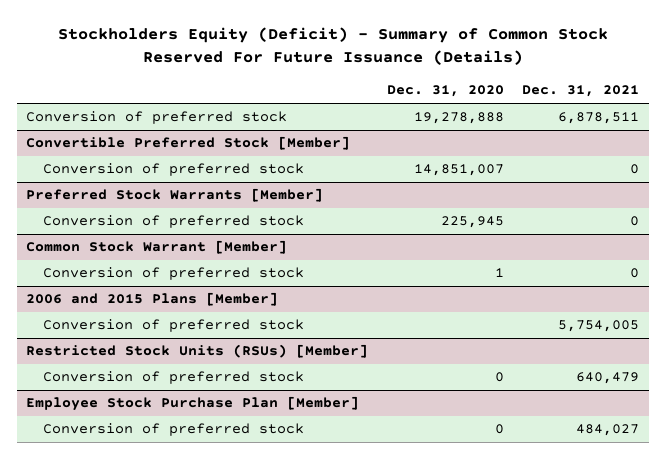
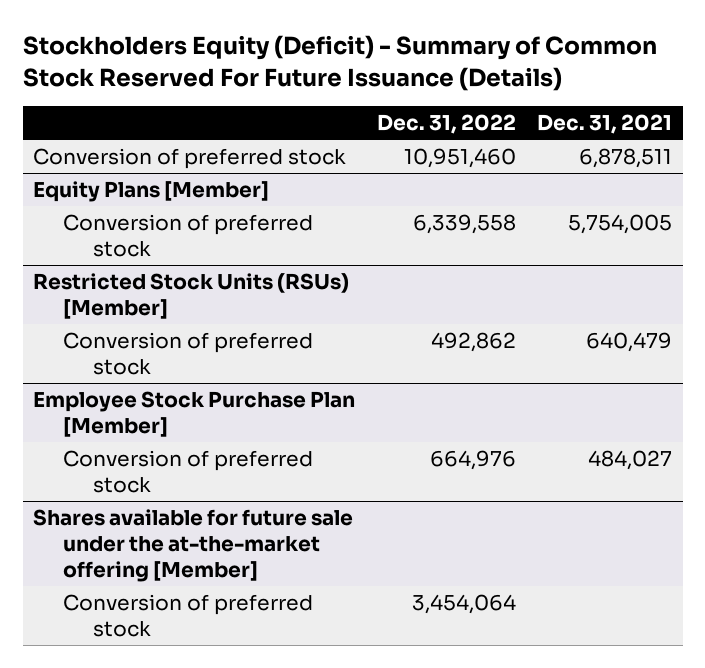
[386,85,504,98] Dec. 31, 2020 -> none
none -> [376,114,516,135] Dec. 31, 2022
[25,136,350,151] Convertible Preferred Stock [Member] -> none
[43,163,305,177] Conversion of preferred stock -> none
[25,188,323,203] Preferred Stock Warrants [Member] -> none
[43,215,305,229] Conversion of preferred stock -> none
[25,240,287,255] Common Stock Warrant [Member] -> none
[43,267,305,281] Conversion of preferred stock -> none
[25,292,278,307] 2006 and 2015 Plans [Member] -> [33,180,270,202] Equity Plans [Member]
none -> [33,508,354,582] Shares available for future sale under the at-the-market offering [Member]
none -> [63,593,314,637] Conversion of preferred stock

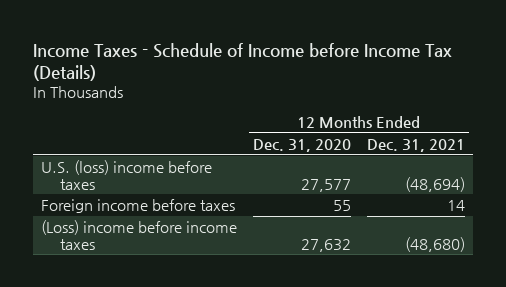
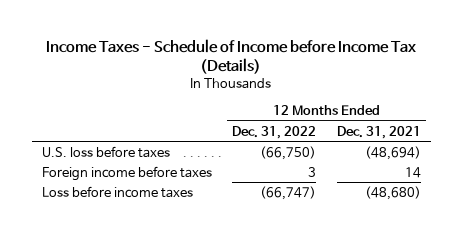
[252,138,351,152] Dec. 31, 2020 -> none
none -> [232,125,317,139] Dec. 31, 2022
[41,159,213,190] U.S. (loss) income before taxes -> [42,145,171,158] U.S. loss before taxes
[41,219,238,250] (Loss) income before income taxes -> [42,185,194,198] Loss before income taxes

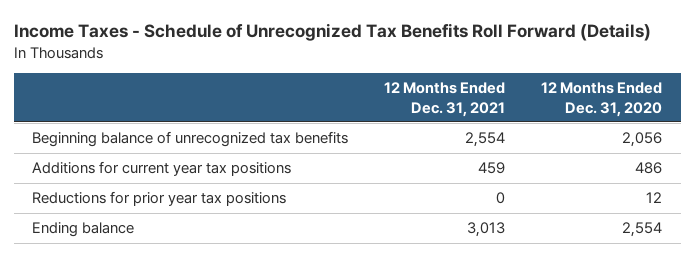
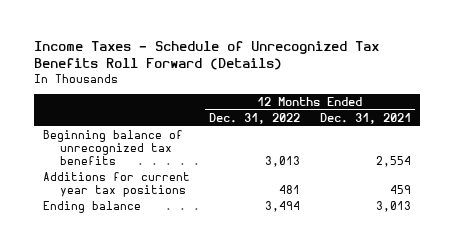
[541,82,663,117] 12 Months Ended Dec. 31, 2020 -> none
none -> [209,112,301,124] Dec. 31, 2022
[31,191,286,207] Reductions for prior year tax positions -> none

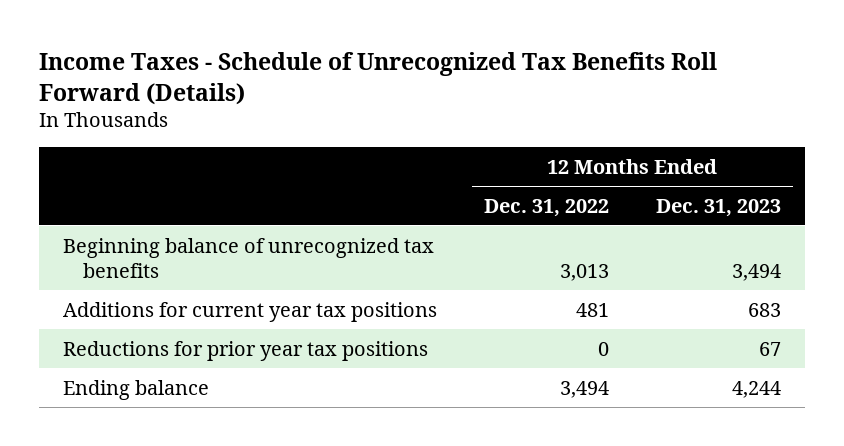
[319,112,411,124] Dec. 31, 2021 -> none
none -> [656,198,782,217] Dec. 31, 2023
none -> [62,340,428,361] Reductions for prior year tax positions

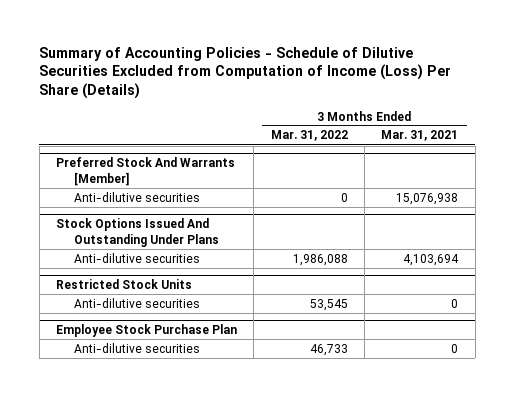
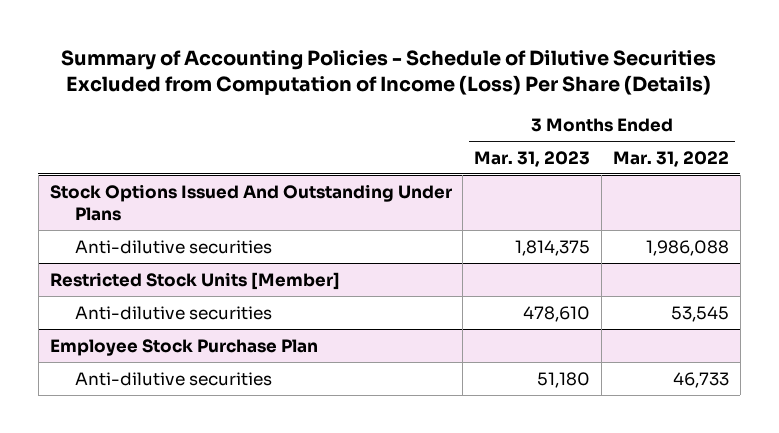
[381,130,459,142] Mar. 31, 2021 -> none
none -> [474,150,591,167] Mar. 31, 2023
[55,157,235,186] Preferred Stock And Warrants [Member] -> none
[73,191,200,202] Anti-dilutive securities -> none
[55,279,192,290] Restricted Stock Units -> [49,271,340,290] Restricted Stock Units [Member]

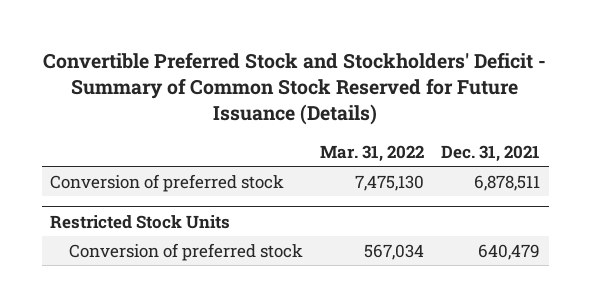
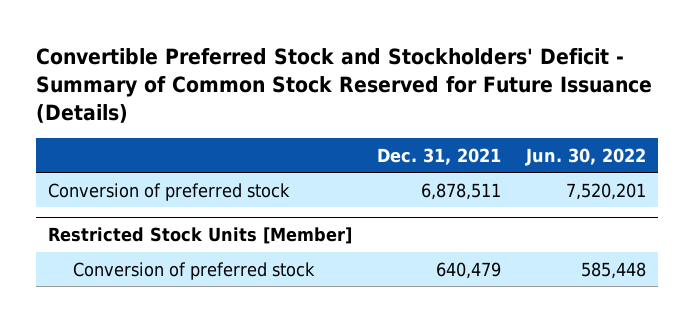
[320,144,425,162] Mar. 31, 2022 -> none
none -> [524,147,646,166] Jun. 30, 2022
[50,214,231,229] Restricted Stock Units -> [48,227,353,245] Restricted Stock Units [Member]

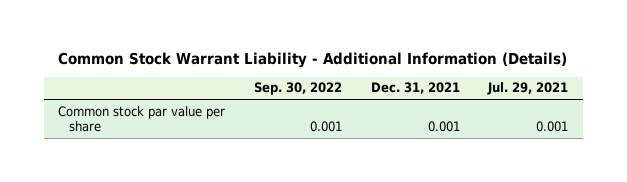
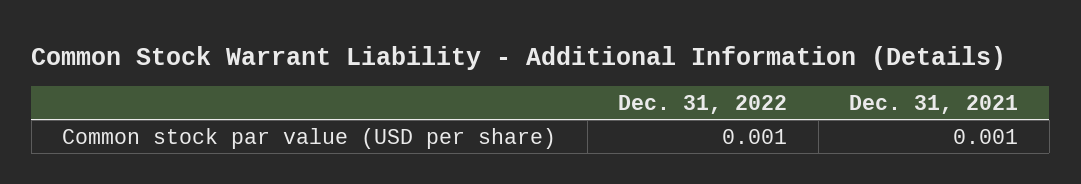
[254,82,343,96] Sep. 30, 2022 -> none
[487,82,569,96] Jul. 29, 2021 -> none
none -> [618,94,788,114] Dec. 31, 2022
[58,105,226,133] Common stock par value per share -> [62,127,557,149] Common stock par value (USD per share)

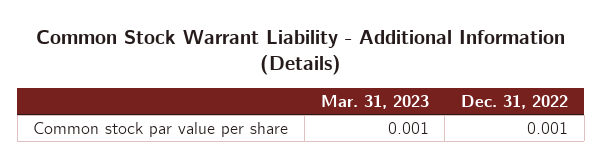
[849,94,1019,114] Dec. 31, 2021 -> none
none -> [320,94,429,109] Mar. 31, 2023
[62,127,557,149] Common stock par value (USD per share) -> [33,122,289,138] Common stock par value per share

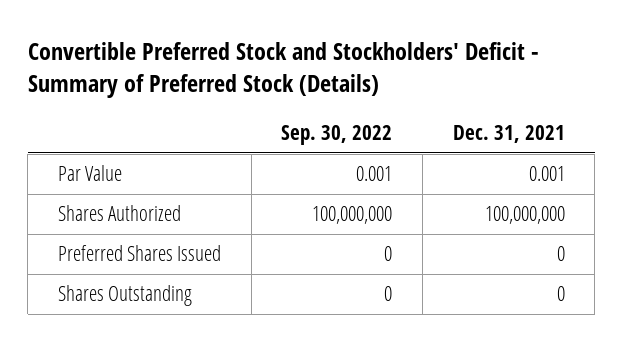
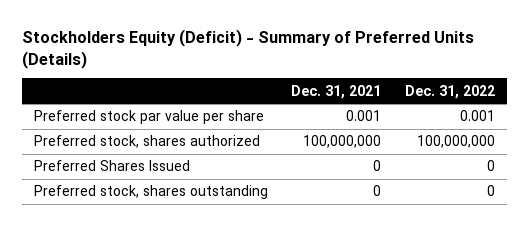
[27,41,539,99] Convertible Preferred Stock and Stockholders' Deficit - Summary of Preferred Stock (Details) -> [21,29,474,69] Stockholders Equity (Deficit) - Summary of Preferred Units (Details)
[281,125,393,146] Sep. 30, 2022 -> none
none -> [405,84,496,99] Dec. 31, 2022
[57,165,122,182] Par Value -> [33,110,264,125] Preferred stock par value per share
[57,205,181,222] Shares Authorized -> [33,135,260,149] Preferred stock, shares authorized
[57,285,192,307] Shares Outstanding -> [33,185,268,200] Preferred stock, shares outstanding

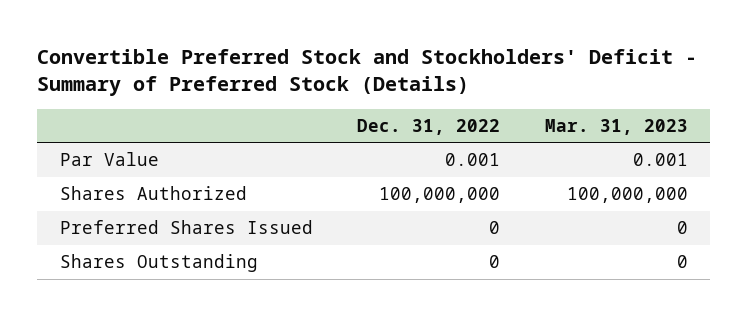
[21,29,474,69] Stockholders Equity (Deficit) - Summary of Preferred Units (Details) -> [37,49,698,97] Convertible Preferred Stock and Stockholders' Deficit - Summary of Preferred Stock (Details)
[291,84,382,99] Dec. 31, 2021 -> none
none -> [544,118,688,135] Mar. 31, 2023
[33,110,264,125] Preferred stock par value per share -> [59,152,159,167] Par Value
[33,135,260,149] Preferred stock, shares authorized -> [59,186,247,201] Shares Authorized
[33,185,268,200] Preferred stock, shares outstanding -> [59,254,258,273] Shares Outstanding

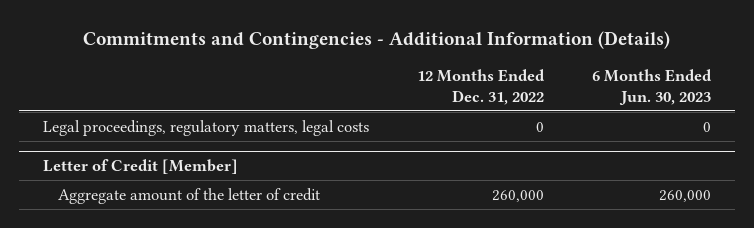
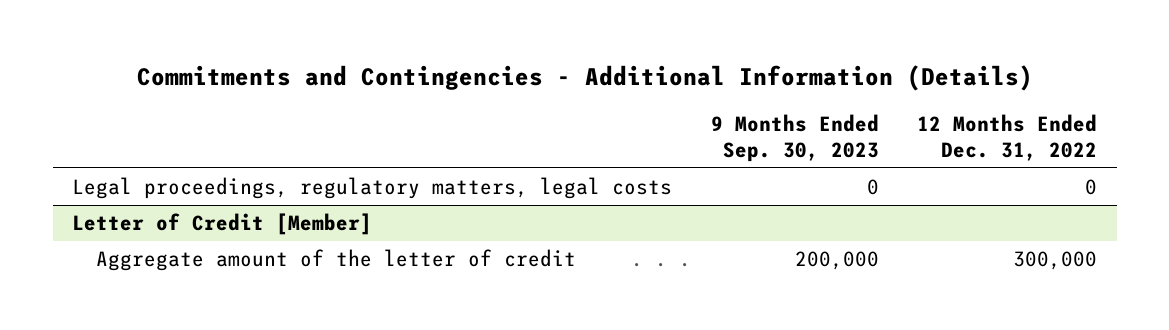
[591,69,712,105] 6 Months Ended Jun. 30, 2023 -> none
none -> [710,113,879,163] 9 Months Ended Sep. 30, 2023
[492,189,545,202] 260,000 -> [1013,251,1098,271] 300,000

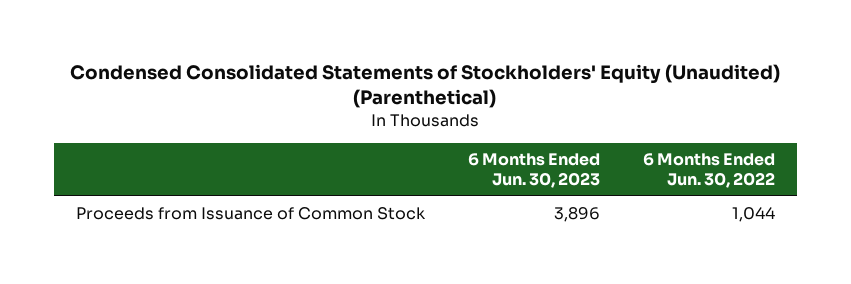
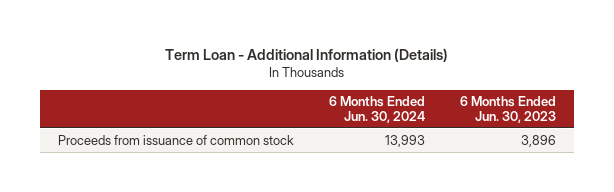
[70,64,781,109] Condensed Consolidated Statements of Stockholders' Equity (Unaudited) (Parenthetical) -> [164,47,448,62] Term Loan - Additional Information (Details)
[643,152,776,189] 6 Months Ended Jun. 30, 2022 -> none
none -> [328,95,425,123] 6 Months Ended Jun. 30, 2024
[75,207,426,221] Proceeds from Issuance of Common Stock -> [57,135,294,146] Proceeds from issuance of common stock

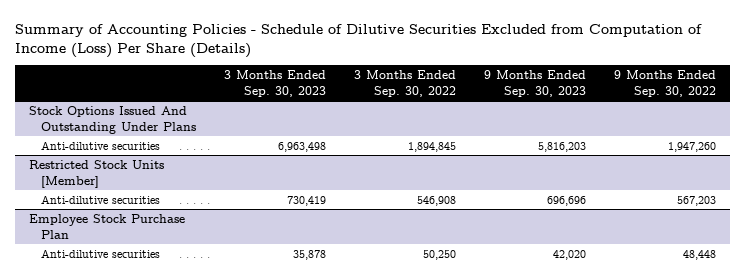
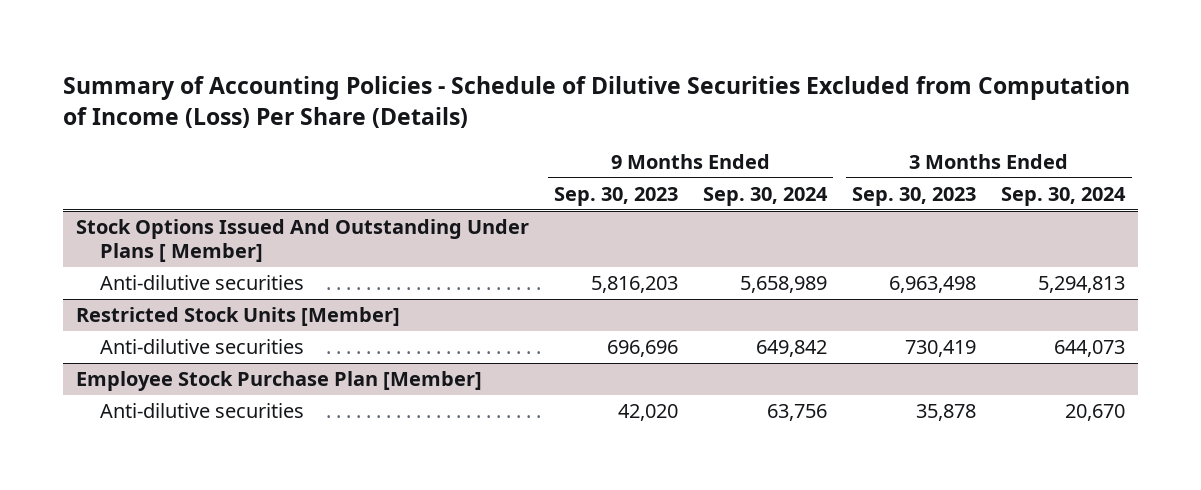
[354,70,457,97] 3 Months Ended Sep. 30, 2022 -> none
[614,70,717,97] 9 Months Ended Sep. 30, 2022 -> none
none -> [703,186,829,206] Sep. 30, 2024
none -> [1001,186,1127,206] Sep. 30, 2024
[29,105,197,134] Stock Options Issued And Outstanding Under Plans -> [75,219,529,263] Stock Options Issued And Outstanding Under Plans [ Member]
[29,213,186,239] Employee Stock Purchase Plan -> [75,371,482,392] Employee Stock Purchase Plan [Member]

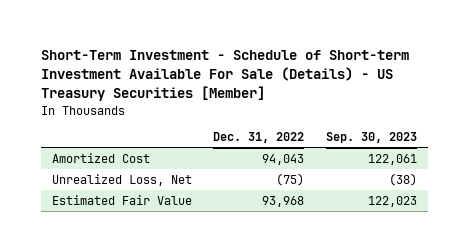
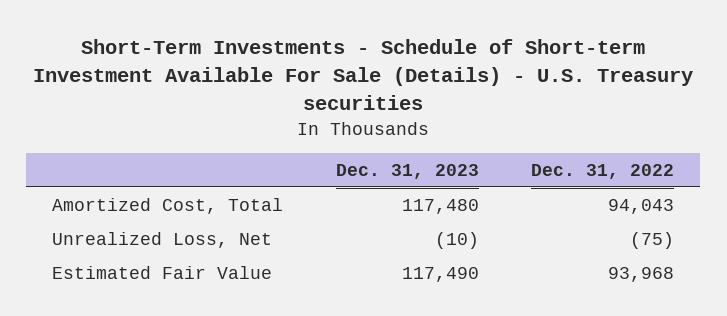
[41,50,410,102] Short-Term Investment - Schedule of Short-term Investment Available For Sale (Details) - US Treasury Securities [Member] -> [33,39,694,111] Short-Term Investments - Schedule of Short-term Investment Available For Sale (Details) - U.S. Treasury securities
[325,132,417,144] Sep. 30, 2023 -> none
none -> [335,163,479,179] Dec. 31, 2023
[51,152,150,163] Amortized Cost -> [52,198,284,215] Amortized Cost, Total

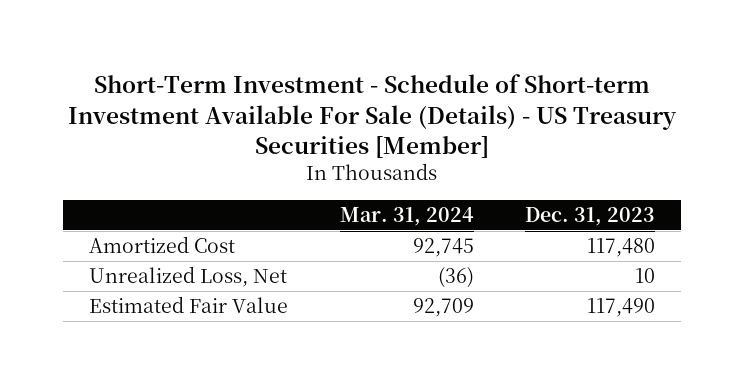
[33,39,694,111] Short-Term Investments - Schedule of Short-term Investment Available For Sale (Details) - U.S. Treasury securities -> [68,74,678,158] Short-Term Investment - Schedule of Short-term Investment Available For Sale (Details) - US Treasury Securities [Member]
[531,163,675,179] Dec. 31, 2022 -> none
none -> [339,207,474,227] Mar. 31, 2024
[52,198,284,215] Amortized Cost, Total -> [88,236,235,254] Amortized Cost
[434,232,479,250] (10) -> [635,268,656,284] 10

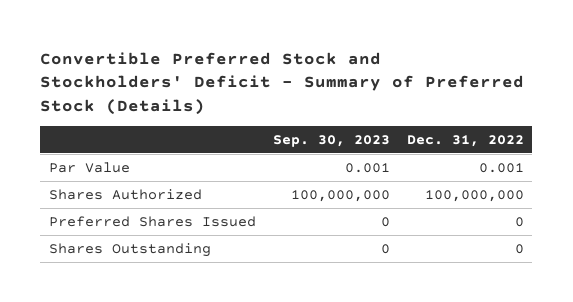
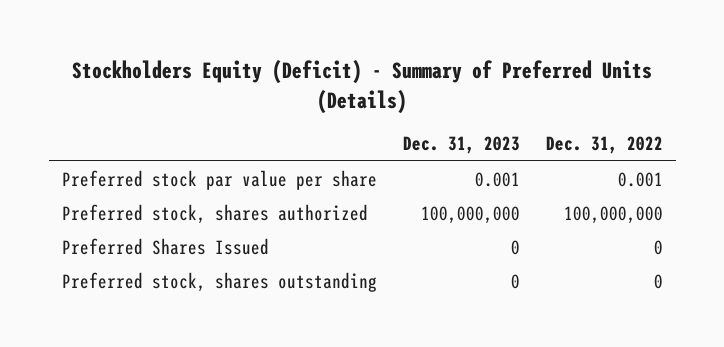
[40,51,525,115] Convertible Preferred Stock and Stockholders' Deficit - Summary of Preferred Stock (Details) -> [72,60,653,114] Stockholders Equity (Deficit) - Summary of Preferred Units (Details)
[272,134,390,147] Sep. 30, 2023 -> none
none -> [402,136,520,155] Dec. 31, 2023
[48,161,130,173] Par Value -> [61,169,377,190] Preferred stock par value per share
[48,188,202,200] Shares Authorized -> [61,203,368,224] Preferred stock, shares authorized
[48,242,211,257] Shares Outstanding -> [61,271,377,292] Preferred stock, shares outstanding

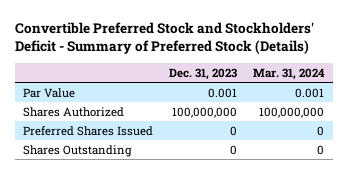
[72,60,653,114] Stockholders Equity (Deficit) - Summary of Preferred Units (Details) -> [15,22,315,55] Convertible Preferred Stock and Stockholders' Deficit - Summary of Preferred Stock (Details)
[545,136,663,155] Dec. 31, 2022 -> none
none -> [253,67,326,80] Mar. 31, 2024
[61,169,377,190] Preferred stock par value per share -> [23,87,76,98] Par Value
[61,203,368,224] Preferred stock, shares authorized -> [23,106,125,117] Shares Authorized
[61,271,377,292] Preferred stock, shares outstanding -> [23,144,133,157] Shares Outstanding

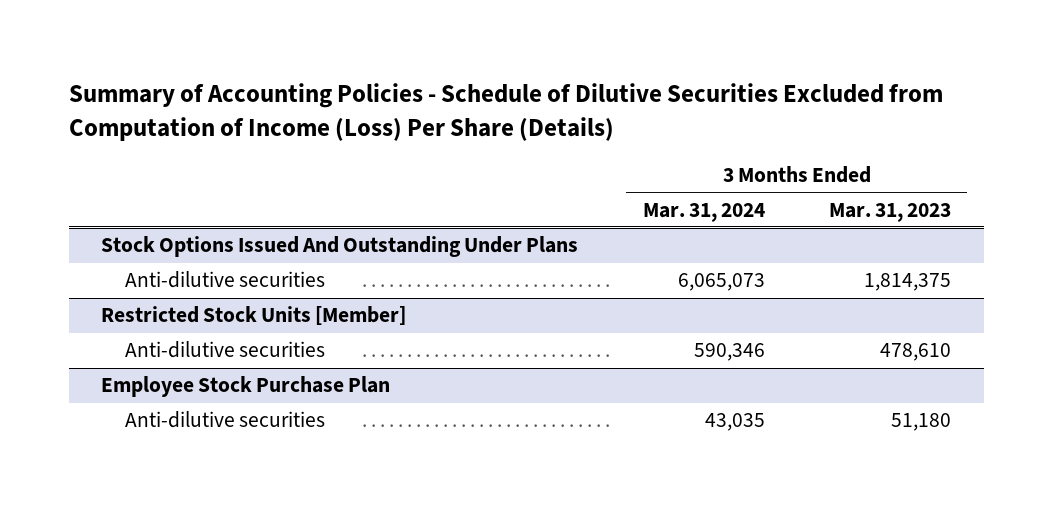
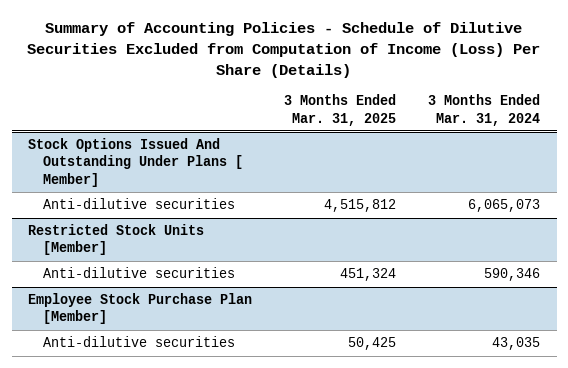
[829,202,952,222] Mar. 31, 2023 -> none
none -> [284,94,397,126] 3 Months Ended Mar. 31, 2025
[100,236,578,258] Stock Options Issued And Outstanding Under Plans -> [27,138,243,187] Stock Options Issued And Outstanding Under Plans [ Member]
[100,376,390,398] Employee Stock Purchase Plan -> [27,293,252,325] Employee Stock Purchase Plan [Member]

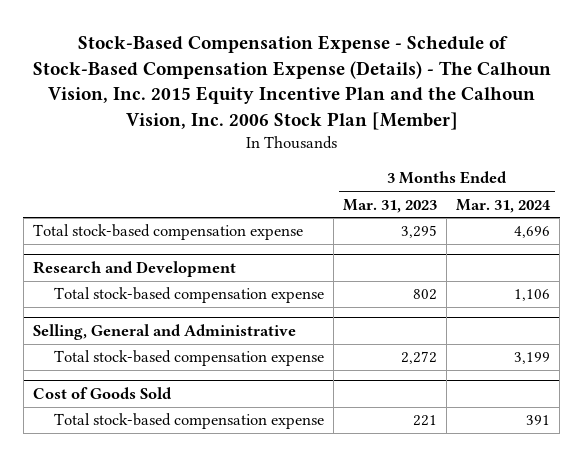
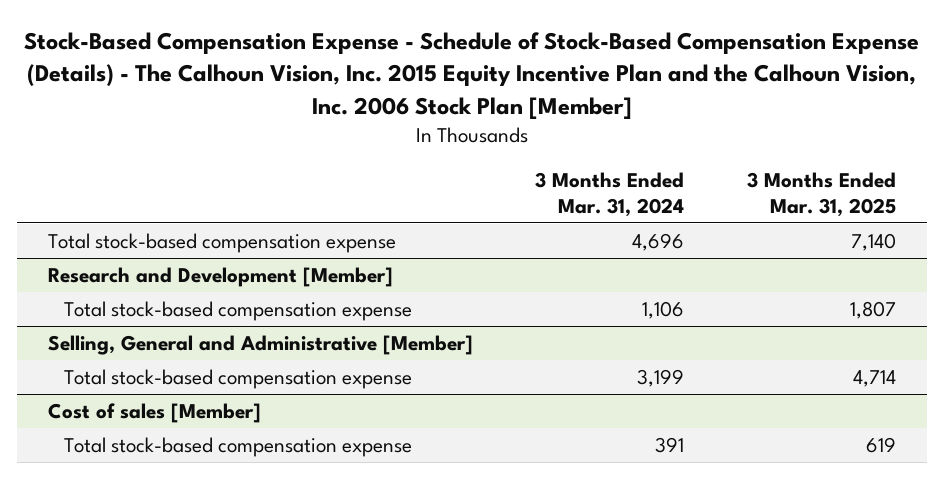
[343,198,438,213] Mar. 31, 2023 -> none
none -> [746,171,896,217] 3 Months Ended Mar. 31, 2025
[32,261,236,278] Research and Development -> [48,267,394,288] Research and Development [Member]
[32,324,296,341] Selling, General and Administrative -> [48,335,474,356] Selling, General and Administrative [Member]
[32,387,172,400] Cost of Goods Sold -> [48,403,262,424] Cost of sales [Member]

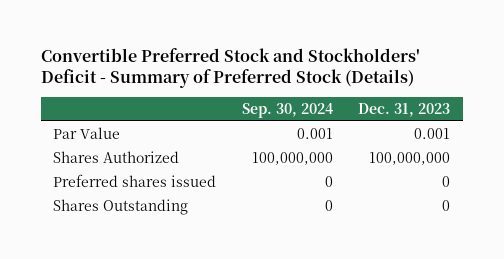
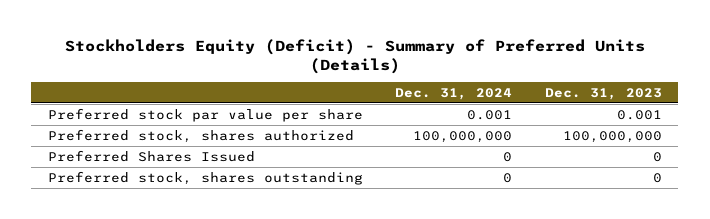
[40,48,420,89] Convertible Preferred Stock and Stockholders' Deficit - Summary of Preferred Stock (Details) -> [64,38,645,74] Stockholders Equity (Deficit) - Summary of Preferred Units (Details)
[241,103,333,119] Sep. 30, 2024 -> none
none -> [395,87,513,100] Dec. 31, 2024
[53,126,121,139] Par Value -> [47,107,363,122] Preferred stock par value per share
[53,150,180,163] Shares Authorized -> [47,128,354,143] Preferred stock, shares authorized
[53,173,217,187] Preferred shares issued -> [47,149,255,162] Preferred Shares Issued
[53,198,189,215] Shares Outstanding -> [47,170,363,185] Preferred stock, shares outstanding

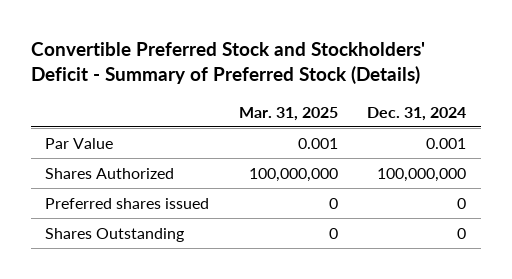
[64,38,645,74] Stockholders Equity (Deficit) - Summary of Preferred Units (Details) -> [30,41,425,84] Convertible Preferred Stock and Stockholders' Deficit - Summary of Preferred Stock (Details)
[545,87,663,100] Dec. 31, 2023 -> none
none -> [238,106,338,121] Mar. 31, 2025
[47,107,363,122] Preferred stock par value per share -> [45,137,114,149] Par Value
[47,128,354,143] Preferred stock, shares authorized -> [45,167,175,179] Shares Authorized
[47,149,255,162] Preferred Shares Issued -> [45,197,210,209] Preferred shares issued
[47,170,363,185] Preferred stock, shares outstanding -> [45,227,185,242] Shares Outstanding

